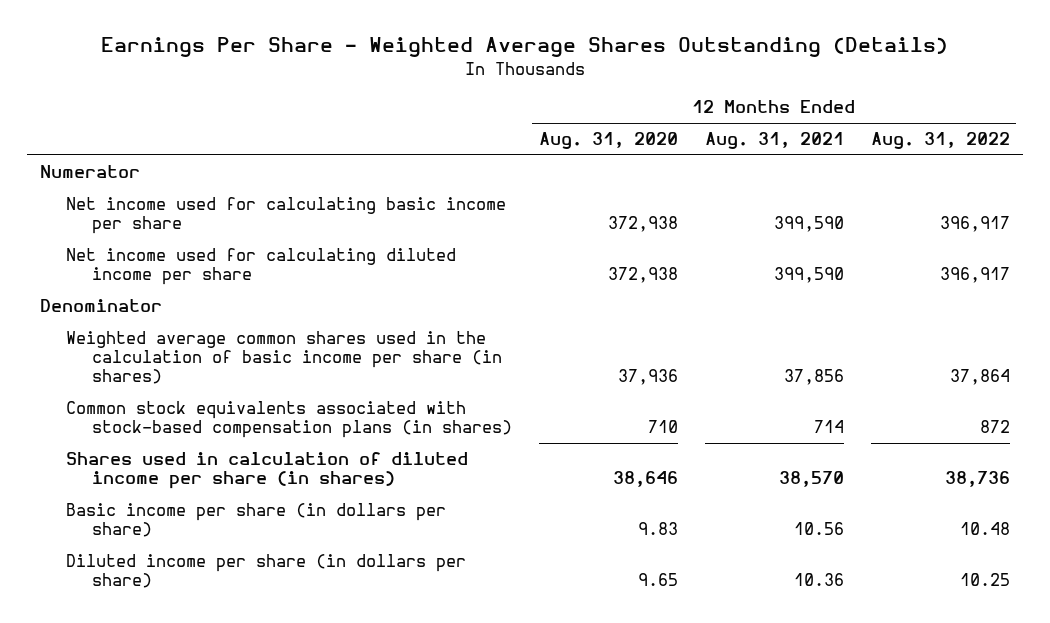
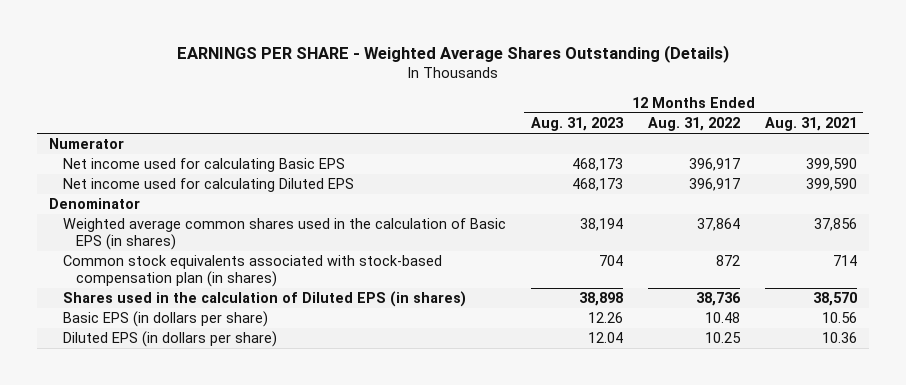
[101,37,949,58] Earnings Per Share - Weighted Average Shares Outstanding (Details) -> [176,44,729,63] EARNINGS PER SHARE - Weighted Average Shares Outstanding (Details)
[538,132,678,150] Aug. 31, 2020 -> none
none -> [530,116,624,131] Aug. 31, 2023
[66,197,507,235] Net income used for calculating basic income per share -> [62,158,345,173] Net income used for calculating Basic EPS
[66,248,457,286] Net income used for calculating diluted income per share -> [62,178,354,193] Net income used for calculating Diluted EPS
[66,331,502,385] Weighted average common shares used in the calculation of basic income per share (in shares) -> [62,218,506,250] Weighted average common shares used in the calculation of Basic EPS (in shares)
[66,401,512,439] Common stock equivalents associated with stock-based compensation plans (in shares) -> [62,255,442,287] Common stock equivalents associated with stock-based compensation plan (in shares)
[66,452,469,490] Shares used in calculation of diluted income per share (in shares) -> [62,291,466,308] Shares used in the calculation of Diluted EPS (in shares)
[66,503,447,538] Basic income per share (in dollars per share) -> [62,311,268,328] Basic EPS (in dollars per share)
[66,554,467,589] Diluted income per share (in dollars per share) -> [62,331,277,348] Diluted EPS (in dollars per share)

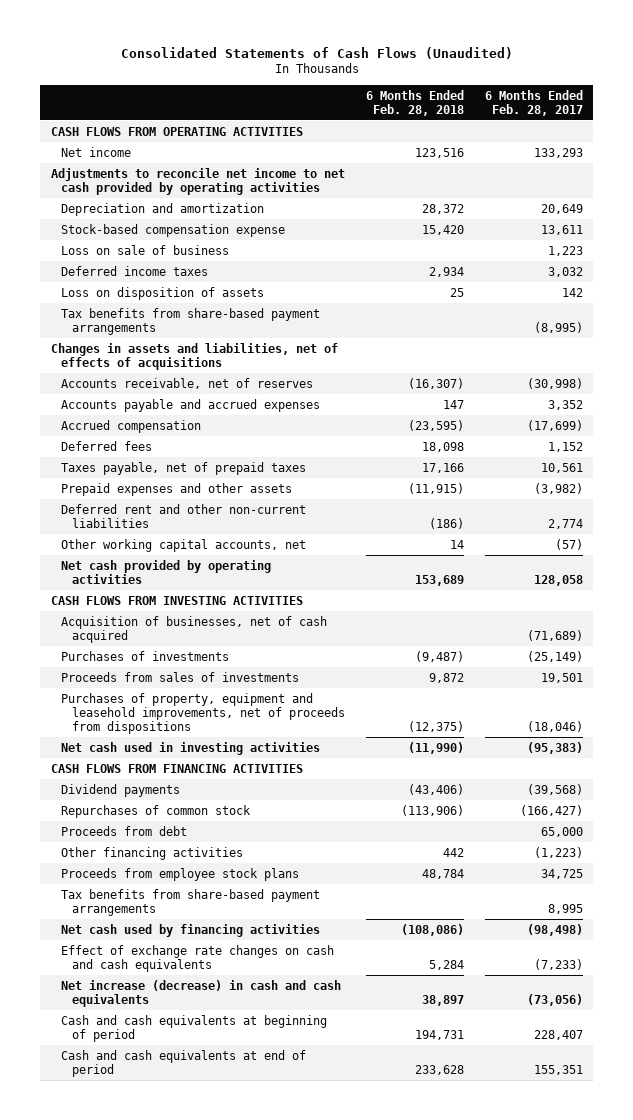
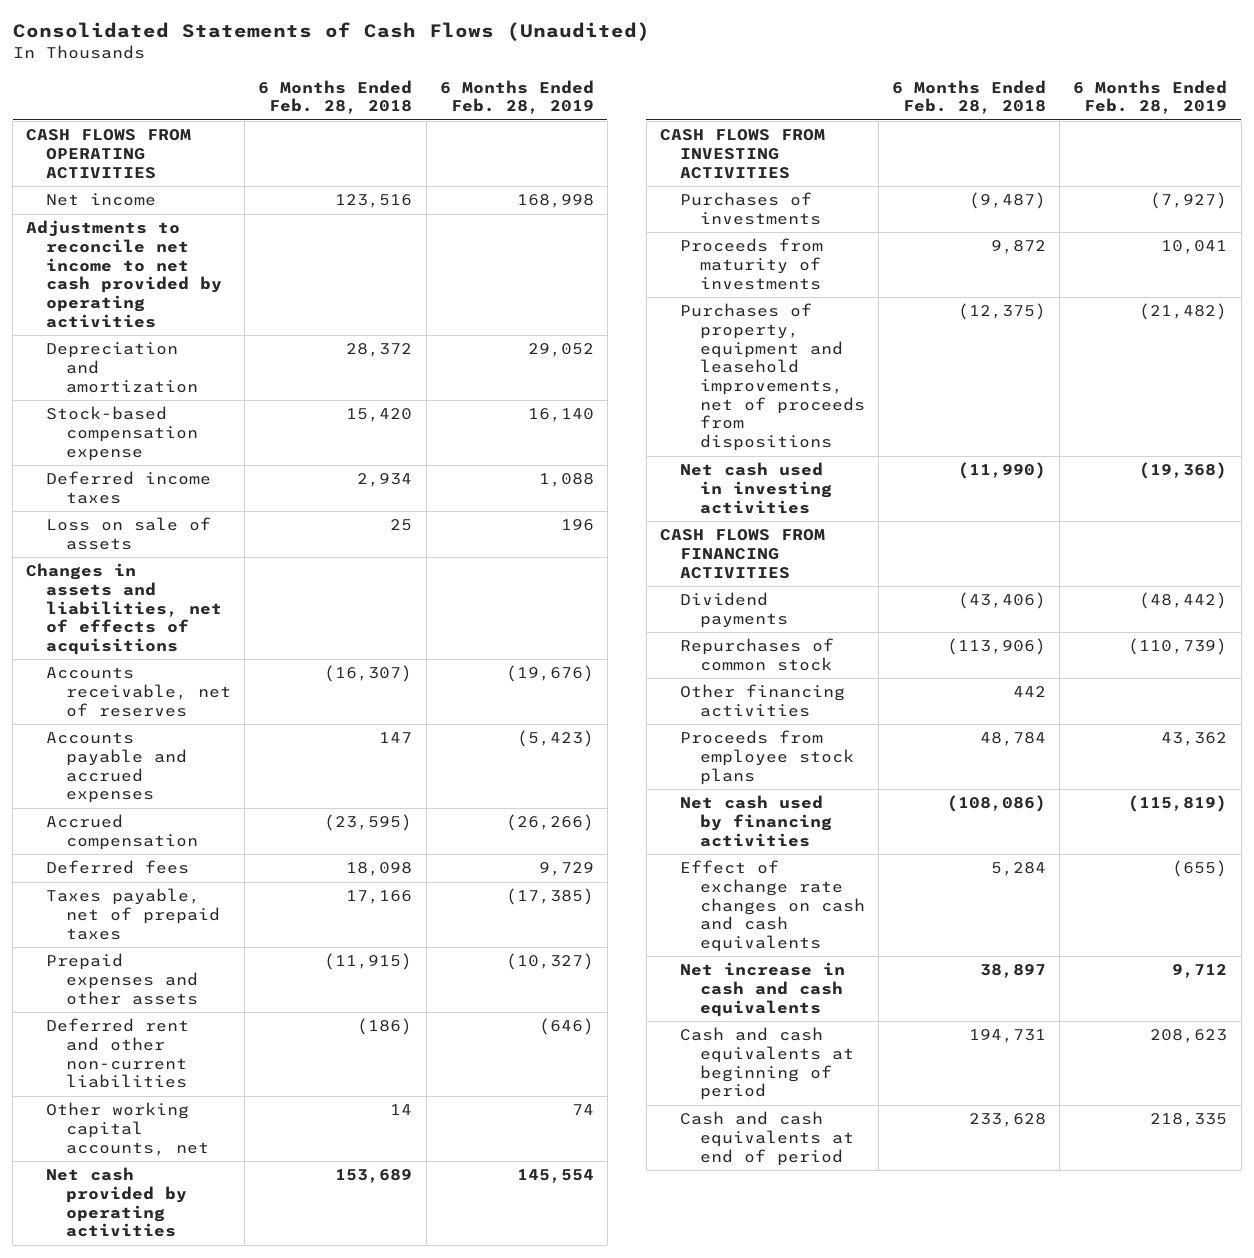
[484,89,583,116] 6 Months Ended Feb. 28, 2017 -> none
none -> [439,79,594,115] 6 Months Ended Feb. 28, 2019
[61,244,230,255] Loss on sale of business -> none
[61,307,321,335] Tax benefits from share-based payment arrangements -> none
[61,286,265,300] Loss on disposition of assets -> [46,517,212,550] Loss on sale of assets
[61,615,328,643] Acquisition of businesses, net of cash acquired -> none
[61,671,300,682] Proceeds from sales of investments -> [679,238,823,290] Proceeds from maturity of investments
[61,825,188,836] Proceeds from debt -> none
[61,888,321,916] Tax benefits from share-based payment arrangements -> none
[61,979,342,1007] Net increase (decrease) in cash and cash equivalents -> [679,962,845,1017] Net increase in cash and cash equivalents

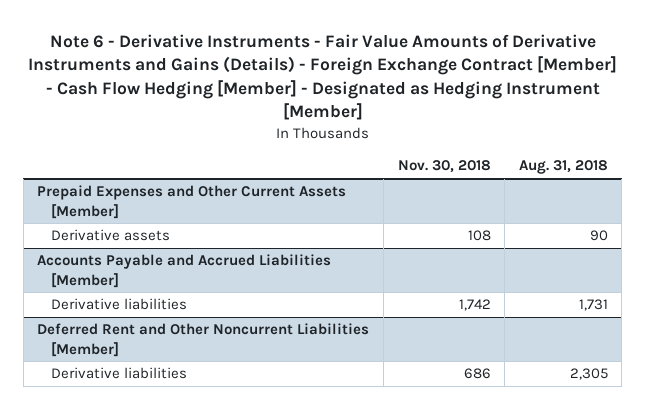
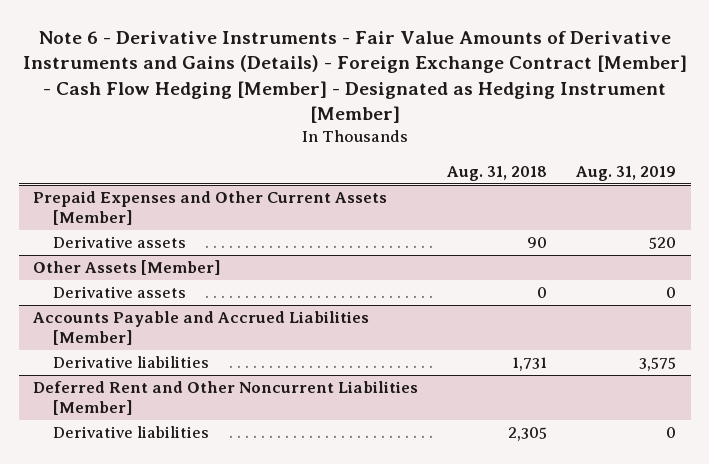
[397,160,491,174] Nov. 30, 2018 -> none
none -> [576,165,677,181] Aug. 31, 2019
none -> [33,260,222,276] Other Assets [Member]
none -> [52,286,186,299] Derivative assets

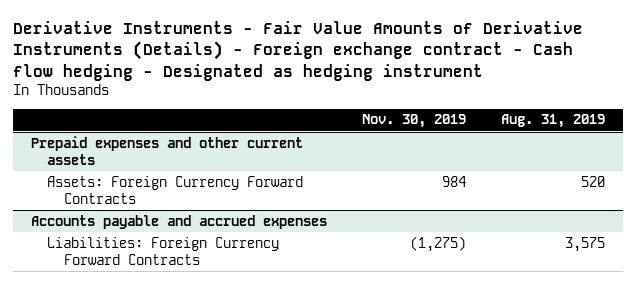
[22,30,687,124] Note 6 - Derivative Instruments - Fair Value Amounts of Derivative Instruments and Gains (Details) - Foreign Exchange Contract [Member] - Cash Flow Hedging [Member] - Designated as Hedging Instrument [Member] -> [12,21,583,81] Derivative Instruments - Fair Value Amounts of Derivative Instruments (Details) - Foreign exchange contract - Cash flow hedging - Designated as hedging instrument
[447,165,548,181] Aug. 31, 2018 -> none
none -> [361,114,466,129] Nov. 30, 2019
[52,286,186,299] Derivative assets -> none
[33,311,370,346] Accounts Payable and Accrued Liabilities [Member] -> none
[33,381,419,416] Deferred Rent and Other Noncurrent Liabilities [Member] -> none
[52,426,209,439] Derivative liabilities -> none
[33,191,388,226] Prepaid Expenses and Other Current Assets [Member] -> [30,135,303,166] Prepaid expenses and other current assets
[52,236,186,249] Derivative assets -> [47,175,304,205] Assets: Foreign Currency Forward Contracts
[33,260,222,276] Other Assets [Member] -> [30,214,327,229] Accounts payable and accrued expenses
[52,356,209,369] Derivative liabilities -> [47,236,280,266] Liabilities: Foreign Currency Forward Contracts

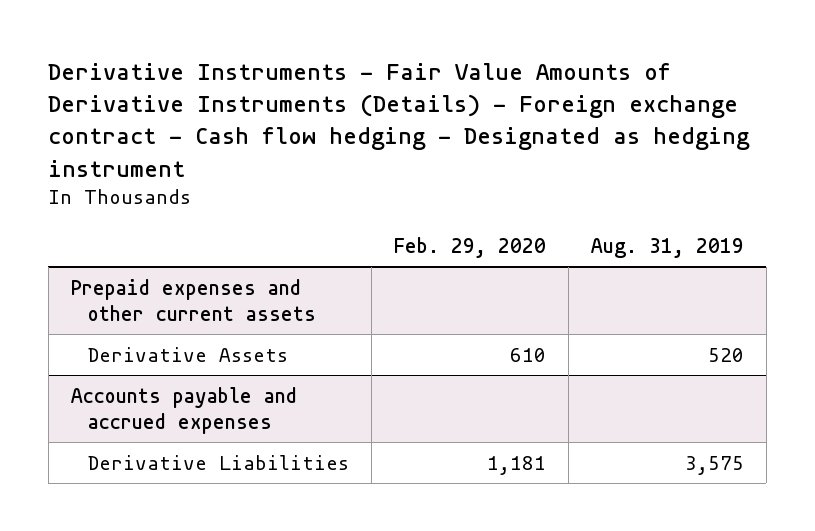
[361,114,466,129] Nov. 30, 2019 -> none
none -> [393,236,546,258] Feb. 29, 2020
[47,175,304,205] Assets: Foreign Currency Forward Contracts -> [87,346,288,362] Derivative Assets
[47,236,280,266] Liabilities: Foreign Currency Forward Contracts -> [87,454,349,470] Derivative Liabilities

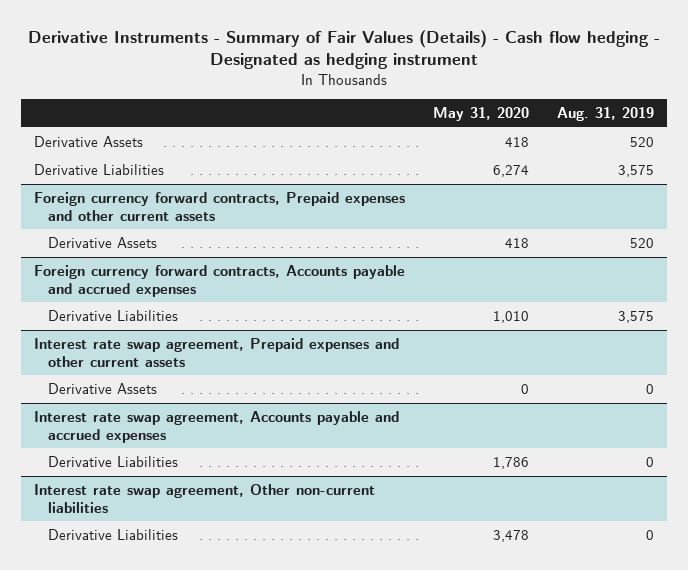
[48,63,751,177] Derivative Instruments - Fair Value Amounts of Derivative Instruments (Details) - Foreign exchange contract - Cash flow hedging - Designated as hedging instrument -> [27,29,660,70] Derivative Instruments - Summary of Fair Values (Details) - Cash flow hedging - Designated as hedging instrument
[393,236,546,258] Feb. 29, 2020 -> none
none -> [432,106,529,121] May 31, 2020
[70,278,316,321] Prepaid expenses and other current assets -> none
[70,386,297,434] Accounts payable and accrued expenses -> none
none -> [34,191,406,221] Foreign currency forward contracts, Prepaid expenses and other current assets
none -> [48,236,158,248] Derivative Assets
none -> [34,264,406,297] Foreign currency forward contracts, Accounts payable and accrued expenses
none -> [48,309,179,321] Derivative Liabilities
none -> [34,337,400,367] Interest rate swap agreement, Prepaid expenses and other current assets
none -> [48,382,158,394] Derivative Assets
none -> [34,410,400,443] Interest rate swap agreement, Accounts payable and accrued expenses
none -> [48,455,179,467] Derivative Liabilities
none -> [34,483,376,513] Interest rate swap agreement, Other non-current liabilities
none -> [48,528,179,540] Derivative Liabilities

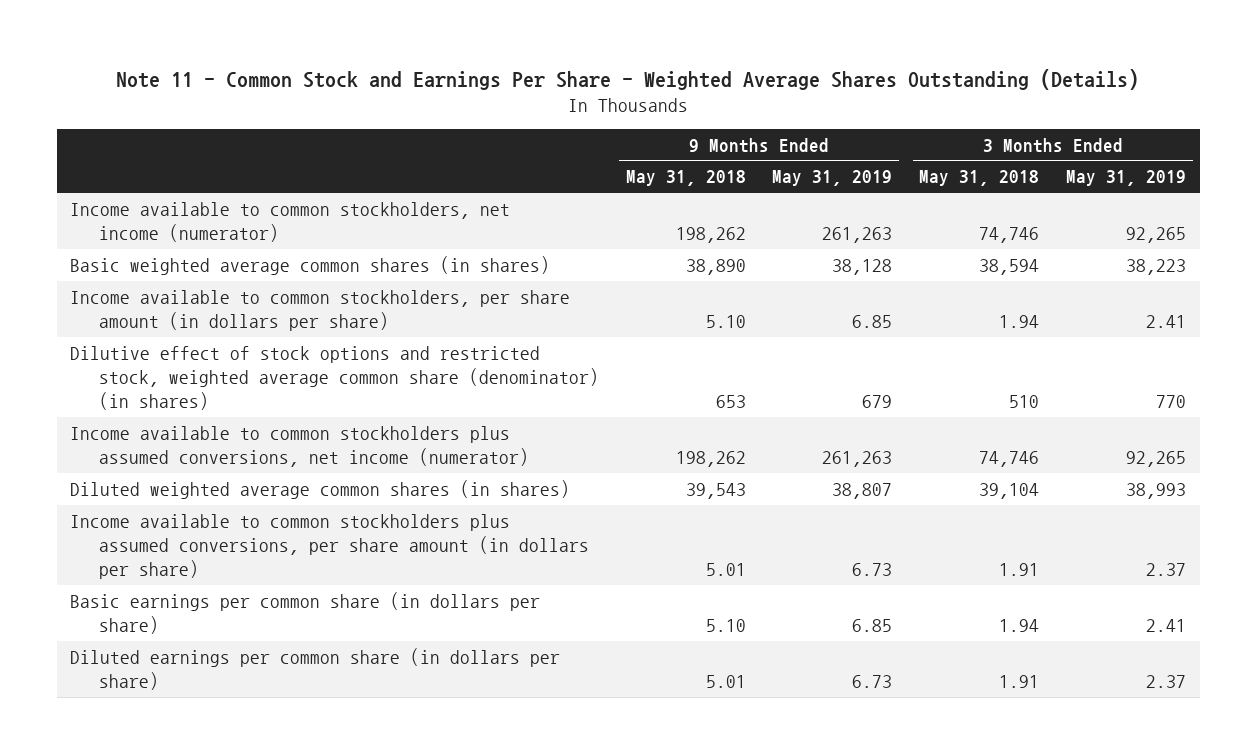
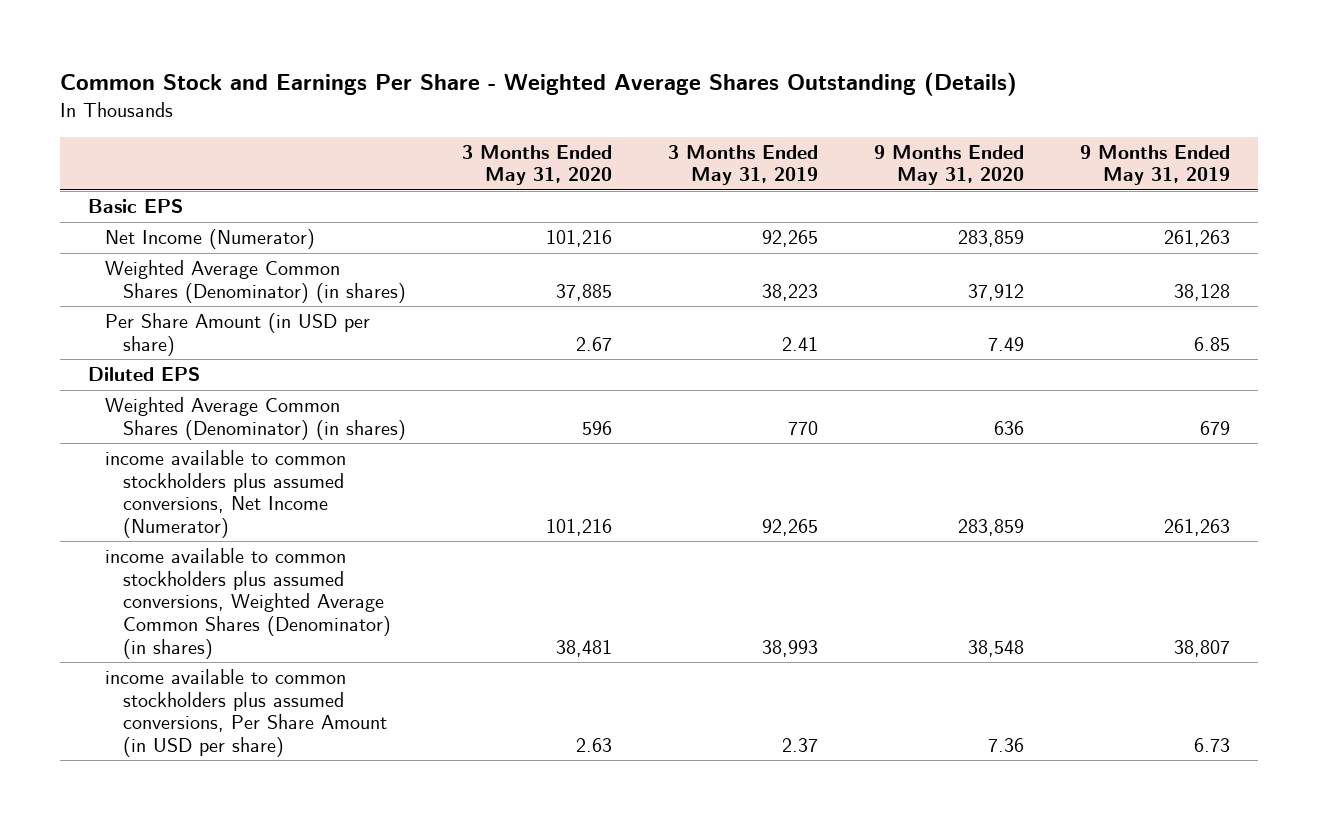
[116,68,1140,90] Note 11 - Common Stock and Earnings Per Share - Weighted Average Shares Outstanding (Details) -> [59,72,1017,97] Common Stock and Earnings Per Share - Weighted Average Shares Outstanding (Details)
[625,170,746,187] May 31, 2018 -> none
[919,170,1040,187] May 31, 2018 -> none
none -> [461,144,612,186] 3 Months Ended May 31, 2020
none -> [873,144,1024,186] 9 Months Ended May 31, 2020
[70,591,541,634] Basic earnings per common share (in dollars per share) -> none
[70,647,561,690] Diluted earnings per common share (in dollars per share) -> none
none -> [87,199,183,214] Basic EPS
[70,201,511,242] Income available to common stockholders, net income (numerator) -> [105,229,316,250] Net Income (Numerator)
[70,255,551,275] Basic weighted average common shares (in shares) -> [105,260,406,303] Weighted Average Common Shares (Denominator) (in shares)
[70,289,571,331] Income available to common stockholders, per share amount (in dollars per share) -> [105,313,371,356] Per Share Amount (in USD per share)
none -> [87,367,200,382] Diluted EPS
[70,345,599,410] Dilutive effect of stock options and restricted stock, weighted average common share (denominator) (in shares) -> [105,397,406,440] Weighted Average Common Shares (Denominator) (in shares)
[70,425,529,467] Income available to common stockholders plus assumed conversions, net income (numerator) -> [105,450,347,538] income available to common stockholders plus assumed conversions, Net Income (Numerator)
[70,479,571,499] Diluted weighted average common shares (in shares) -> [105,548,391,659] income available to common stockholders plus assumed conversions, Weighted Average Common Shares (Denominator) (in shares)
[70,513,589,579] Income available to common stockholders plus assumed conversions, per share amount (in dollars per share) -> [105,669,387,757] income available to common stockholders plus assumed conversions, Per Share Amount (in USD per share)

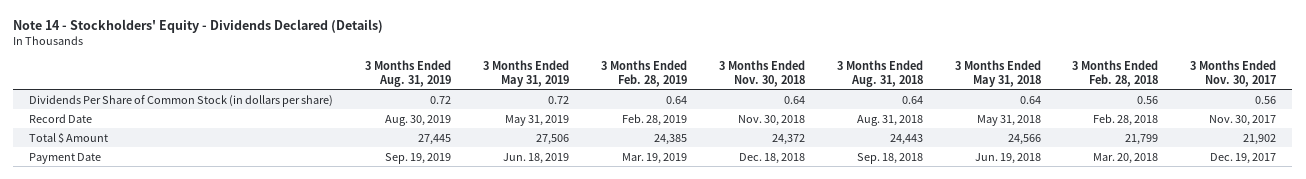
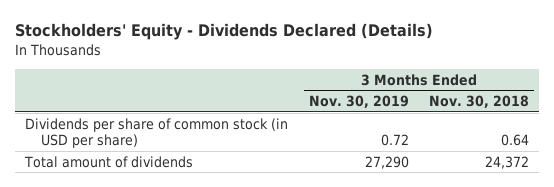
[13,19,384,34] Note 14 - Stockholders' Equity - Dividends Declared (Details) -> [14,23,433,41] Stockholders' Equity - Dividends Declared (Details)
[365,60,452,87] 3 Months Ended Aug. 31, 2019 -> none
[483,60,570,87] 3 Months Ended May 31, 2019 -> none
[600,60,687,87] 3 Months Ended Feb. 28, 2019 -> none
[836,60,923,87] 3 Months Ended Aug. 31, 2018 -> none
[954,60,1041,87] 3 Months Ended May 31, 2018 -> none
[1072,60,1159,87] 3 Months Ended Feb. 28, 2018 -> none
[1190,60,1277,87] 3 Months Ended Nov. 30, 2017 -> none
none -> [308,95,409,109] Nov. 30, 2019
[29,113,93,123] Record Date -> none
[29,152,102,164] Payment Date -> none
[29,94,334,107] Dividends Per Share of Common Stock (in dollars per share) -> [25,117,289,149] Dividends per share of common stock (in USD per share)
[29,131,109,144] Total $ Amount -> [24,155,194,168] Total amount of dividends

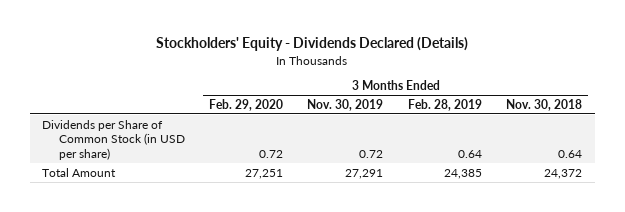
none -> [208,98,283,111] Feb. 29, 2020
none -> [407,98,482,111] Feb. 28, 2019
[25,117,289,149] Dividends per share of common stock (in USD per share) -> [42,119,185,161] Dividends per Share of Common Stock (in USD per share)
[24,155,194,168] Total amount of dividends -> [42,167,117,177] Total Amount
[364,155,409,169] 27,290 -> [345,168,384,179] 27,291

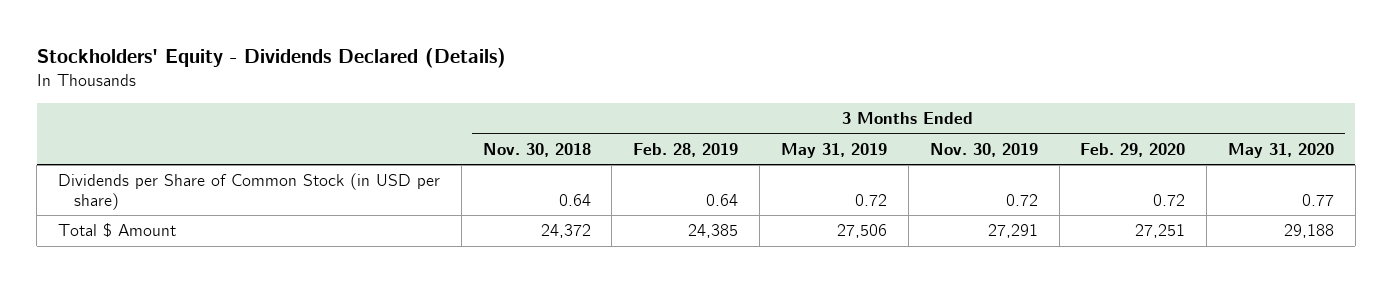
none -> [781,143,888,159] May 31, 2019
none -> [1228,143,1335,159] May 31, 2020
[42,167,117,177] Total Amount -> [57,223,176,238] Total $ Amount

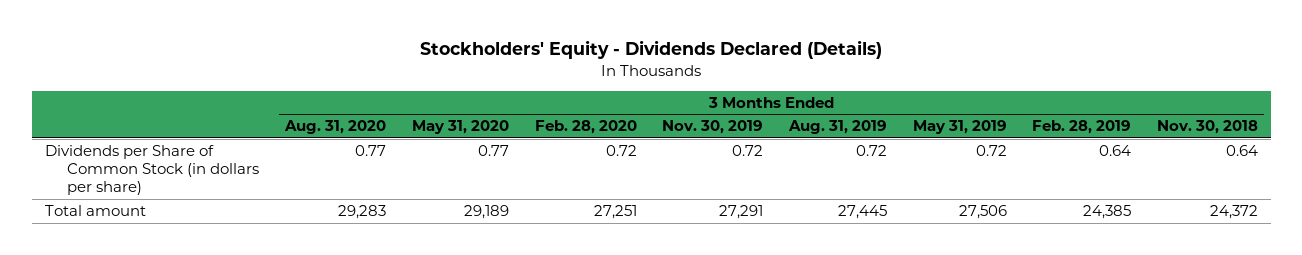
[1080,143,1186,158] Feb. 29, 2020 -> none
none -> [284,120,387,135] Aug. 31, 2020
none -> [534,120,637,135] Feb. 28, 2020
none -> [787,120,887,135] Aug. 31, 2019
[57,173,440,210] Dividends per Share of Common Stock (in USD per share) -> [44,145,260,196] Dividends per Share of Common Stock (in dollars per share)
[57,223,176,238] Total $ Amount -> [44,205,146,217] Total amount
[1284,224,1335,239] 29,188 -> [463,205,509,220] 29,189

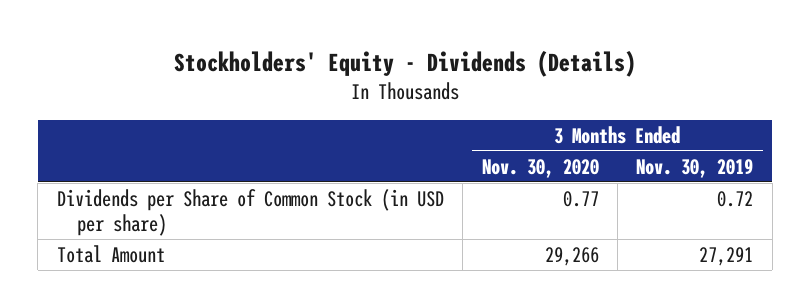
[420,40,883,60] Stockholders' Equity - Dividends Declared (Details) -> [174,49,637,77] Stockholders' Equity - Dividends (Details)
[284,120,387,135] Aug. 31, 2020 -> none
[411,120,509,135] May 31, 2020 -> none
[534,120,637,135] Feb. 28, 2020 -> none
[787,120,887,135] Aug. 31, 2019 -> none
[912,120,1007,135] May 31, 2019 -> none
[1032,120,1132,135] Feb. 28, 2019 -> none
[1156,120,1258,135] Nov. 30, 2018 -> none
none -> [481,158,599,178] Nov. 30, 2020
[44,145,260,196] Dividends per Share of Common Stock (in dollars per share) -> [56,188,444,237] Dividends per Share of Common Stock (in USD per share)
[44,205,146,217] Total amount -> [56,244,165,263] Total Amount

